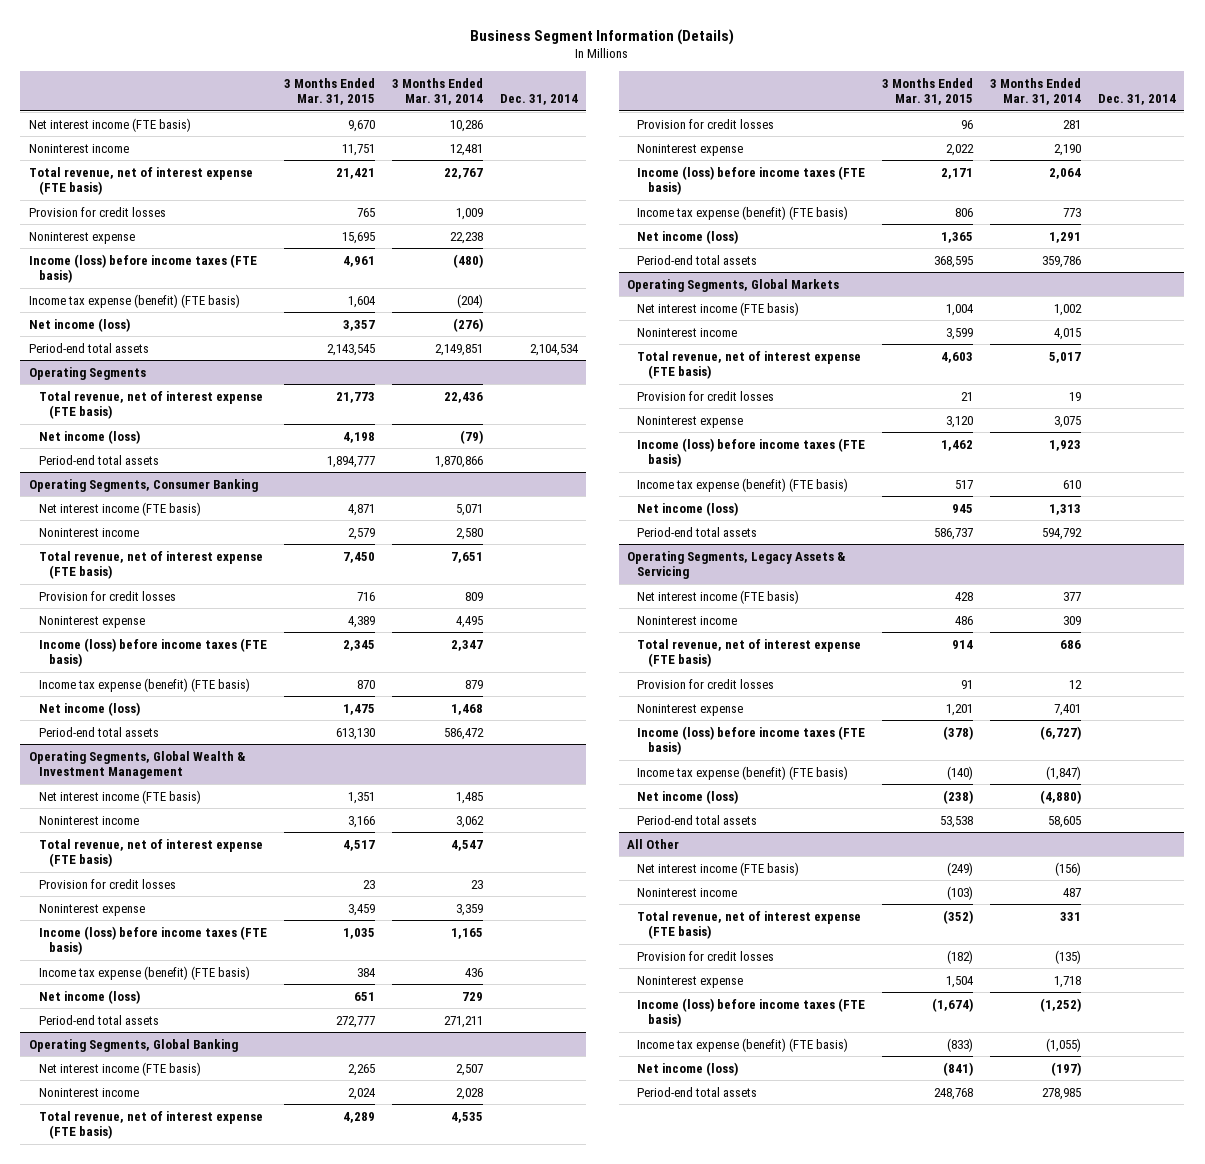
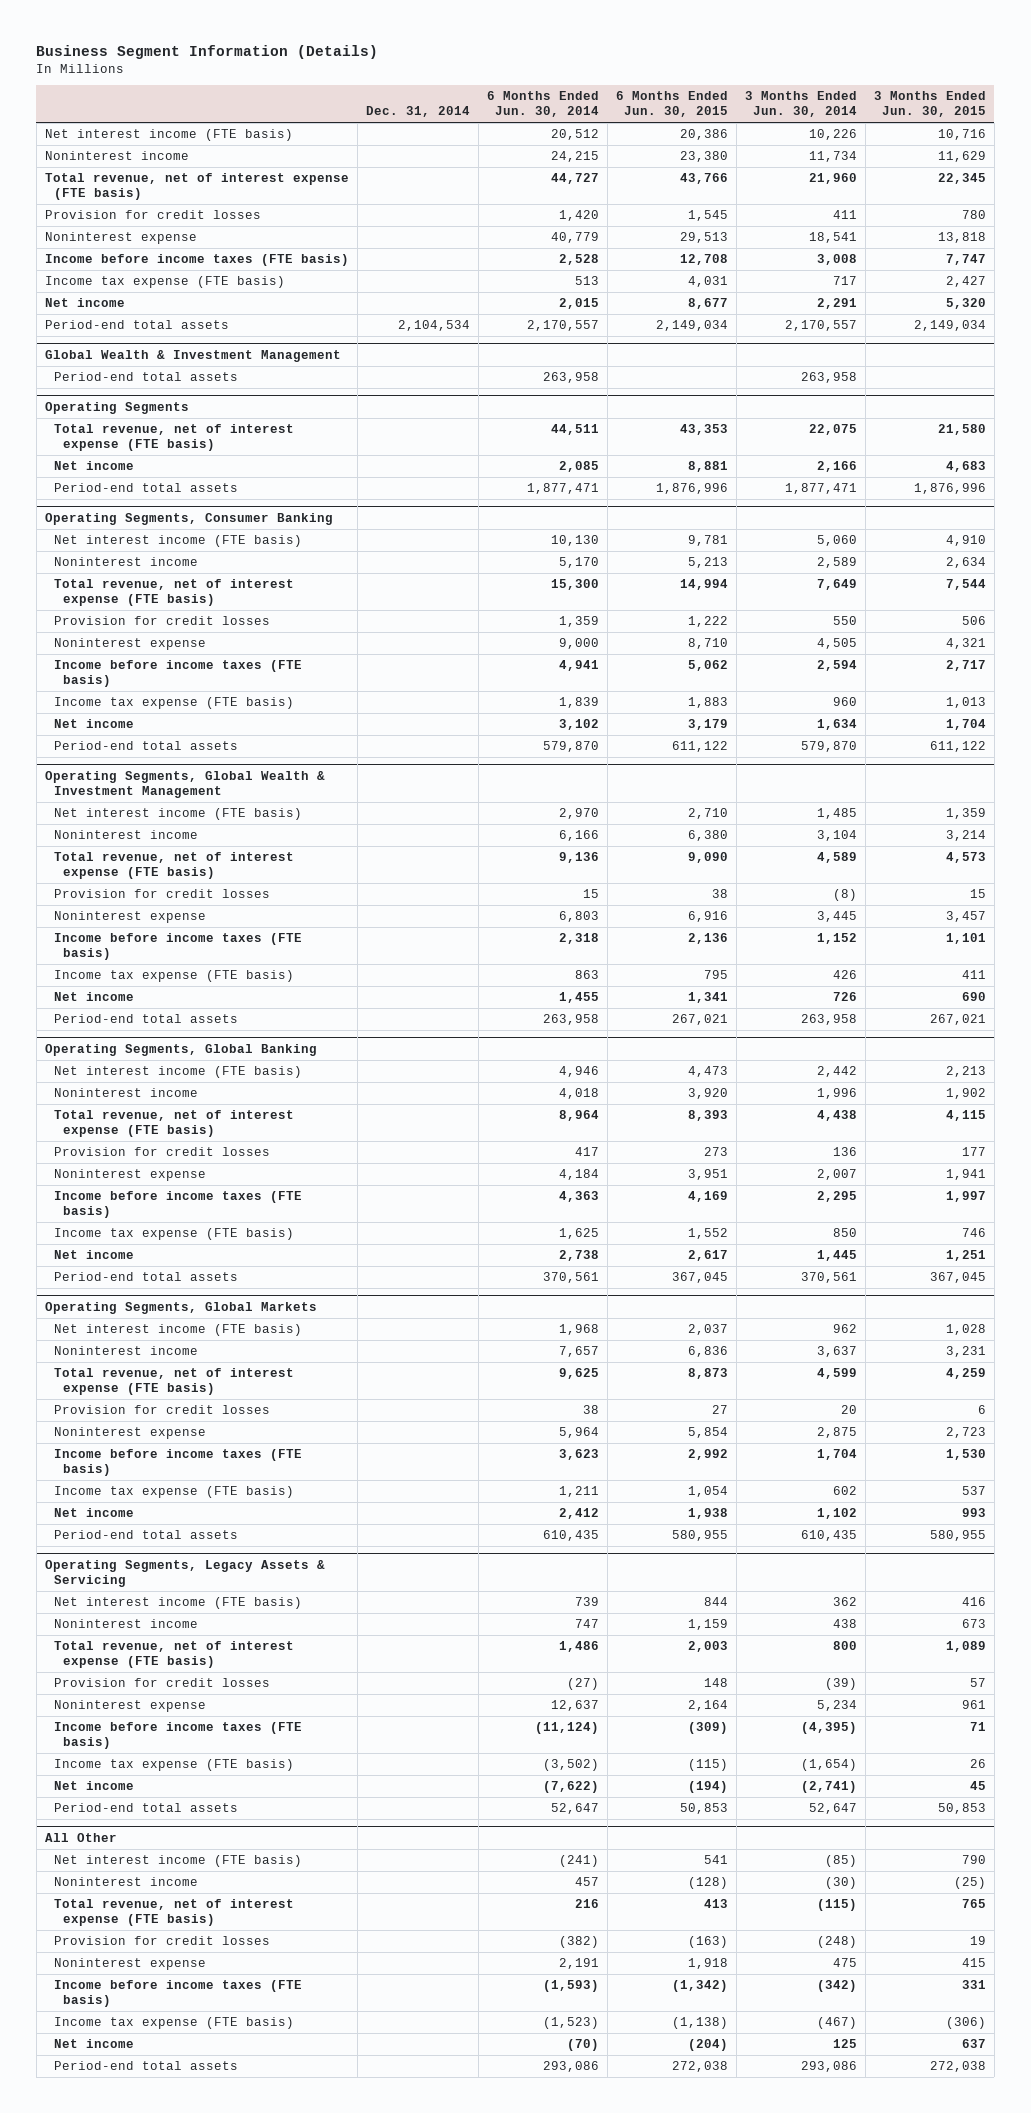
[283,78,375,106] 3 Months Ended Mar. 31, 2015 -> none
[391,78,483,106] 3 Months Ended Mar. 31, 2014 -> none
none -> [486,91,599,118] 6 Months Ended Jun. 30, 2014
none -> [615,91,728,118] 6 Months Ended Jun. 30, 2015
none -> [744,91,857,118] 3 Months Ended Jun. 30, 2014
none -> [873,91,986,118] 3 Months Ended Jun. 30, 2015
[28,253,257,284] Income (loss) before income taxes (FTE basis) -> [44,254,349,267] Income before income taxes (FTE basis)
[28,293,240,308] Income tax expense (benefit) (FTE basis) -> [44,276,285,289] Income tax expense (FTE basis)
[28,317,130,332] Net income (loss) -> [44,298,125,308] Net income
none -> [44,349,341,362] Global Wealth & Investment Management
none -> [53,372,238,382] Period-end total assets
[38,429,140,444] Net income (loss) -> [53,461,134,471] Net income
[38,637,267,668] Income (loss) before income taxes (FTE basis) -> [53,660,302,688] Income before income taxes (FTE basis)
[38,677,250,692] Income tax expense (benefit) (FTE basis) -> [53,697,294,710] Income tax expense (FTE basis)
[38,701,140,716] Net income (loss) -> [53,719,134,729] Net income
[38,925,267,956] Income (loss) before income taxes (FTE basis) -> [53,933,302,961] Income before income taxes (FTE basis)
[38,965,250,980] Income tax expense (benefit) (FTE basis) -> [53,970,294,983] Income tax expense (FTE basis)
[38,989,140,1004] Net income (loss) -> [53,992,134,1002] Net income
[637,165,866,196] Income (loss) before income taxes (FTE basis) -> [53,1191,302,1219] Income before income taxes (FTE basis)
[637,205,849,220] Income tax expense (benefit) (FTE basis) -> [53,1228,294,1241] Income tax expense (FTE basis)
[637,229,739,244] Net income (loss) -> [53,1250,134,1260] Net income
[637,437,866,468] Income (loss) before income taxes (FTE basis) -> [53,1449,302,1477] Income before income taxes (FTE basis)
[637,477,849,492] Income tax expense (benefit) (FTE basis) -> [53,1486,294,1499] Income tax expense (FTE basis)
[637,501,739,516] Net income (loss) -> [53,1508,134,1518] Net income
[637,725,866,756] Income (loss) before income taxes (FTE basis) -> [53,1722,302,1750] Income before income taxes (FTE basis)
[637,765,849,780] Income tax expense (benefit) (FTE basis) -> [53,1759,294,1772] Income tax expense (FTE basis)
[637,789,739,804] Net income (loss) -> [53,1781,134,1791] Net income
[637,997,866,1028] Income (loss) before income taxes (FTE basis) -> [53,1980,302,2008] Income before income taxes (FTE basis)
[637,1037,849,1052] Income tax expense (benefit) (FTE basis) -> [53,2017,294,2030] Income tax expense (FTE basis)
[637,1061,739,1076] Net income (loss) -> [53,2039,134,2049] Net income

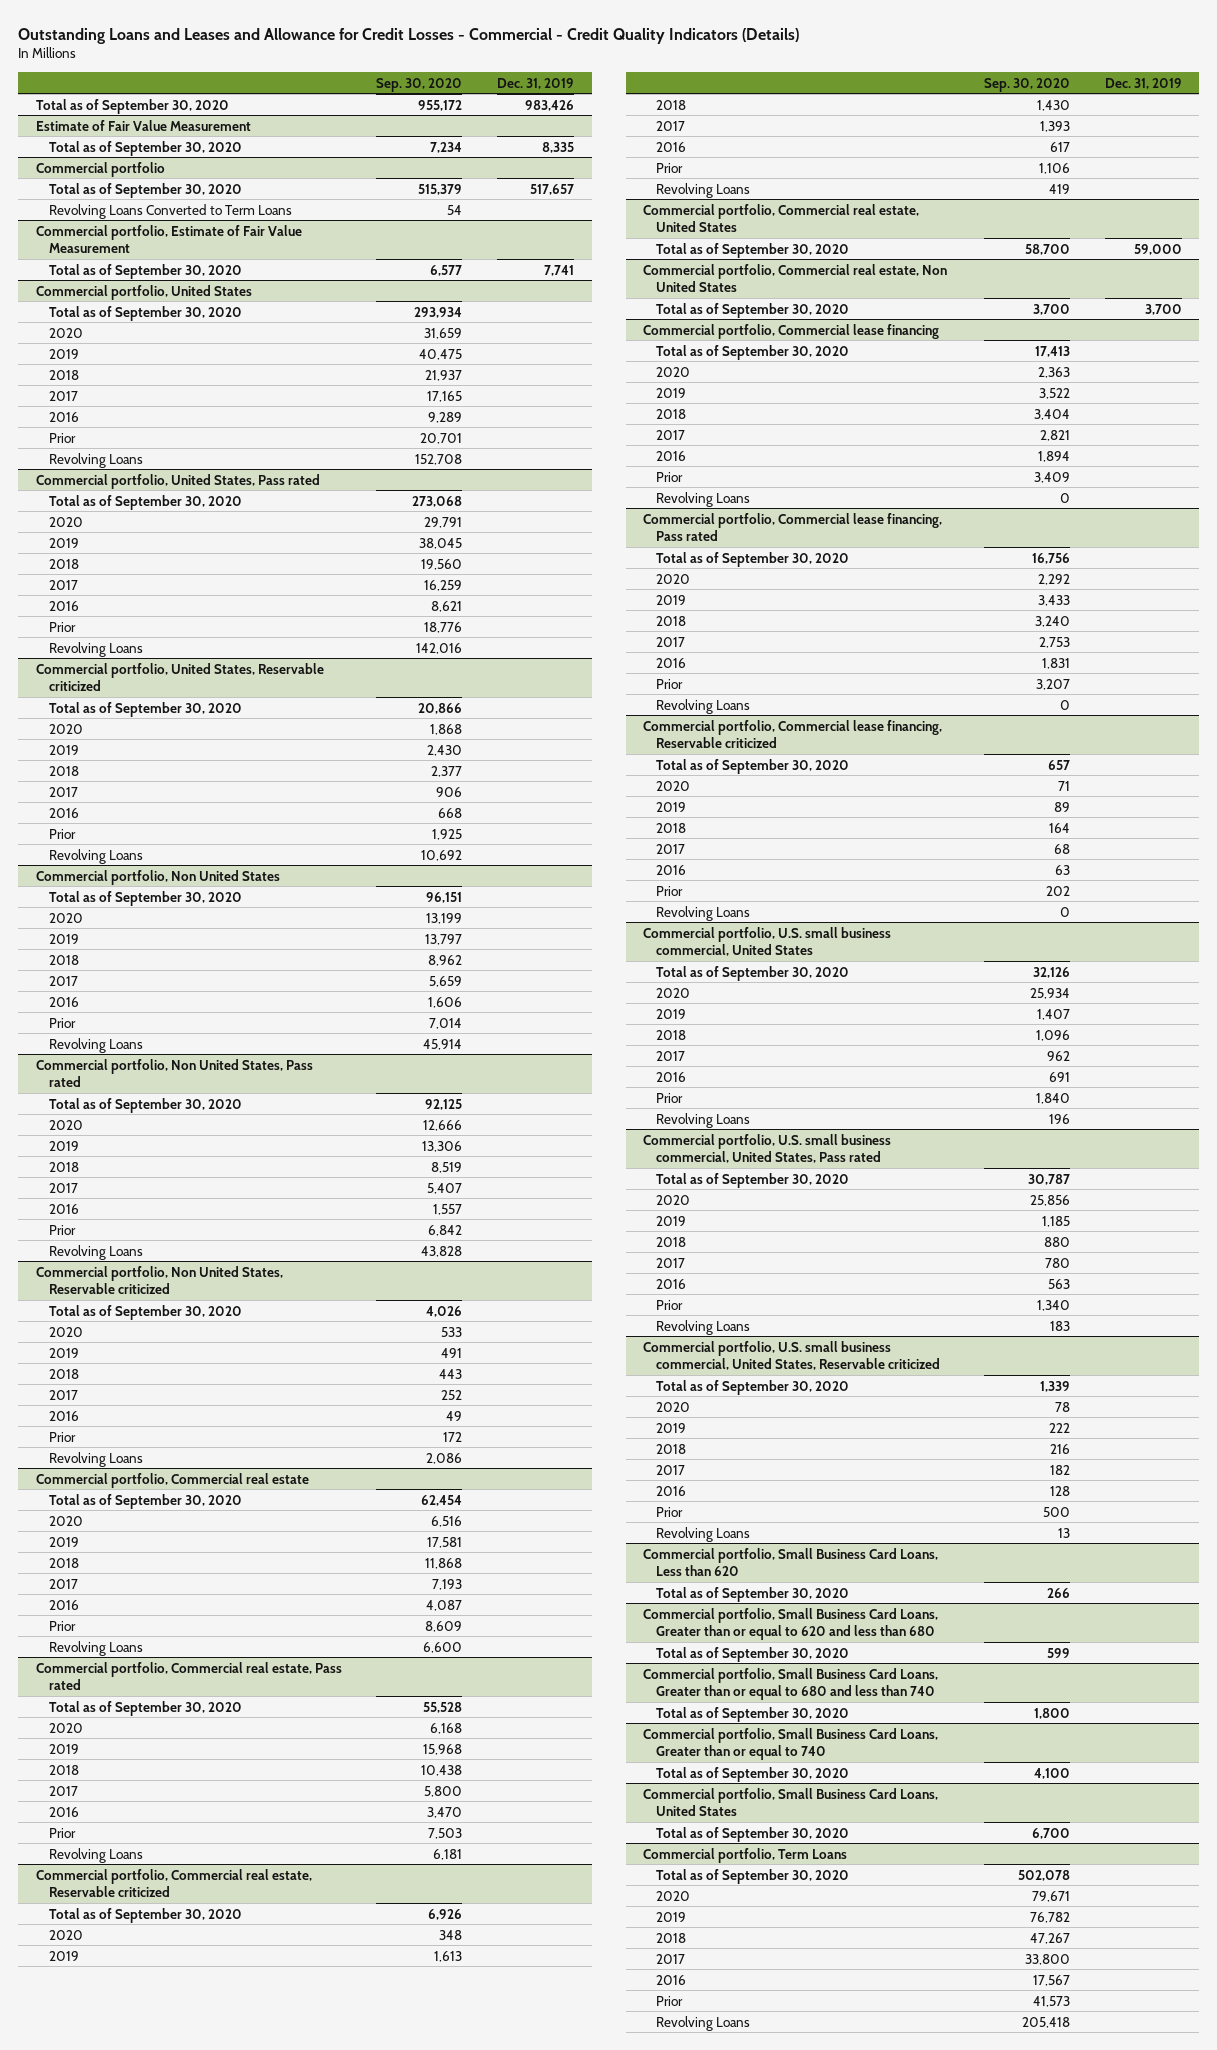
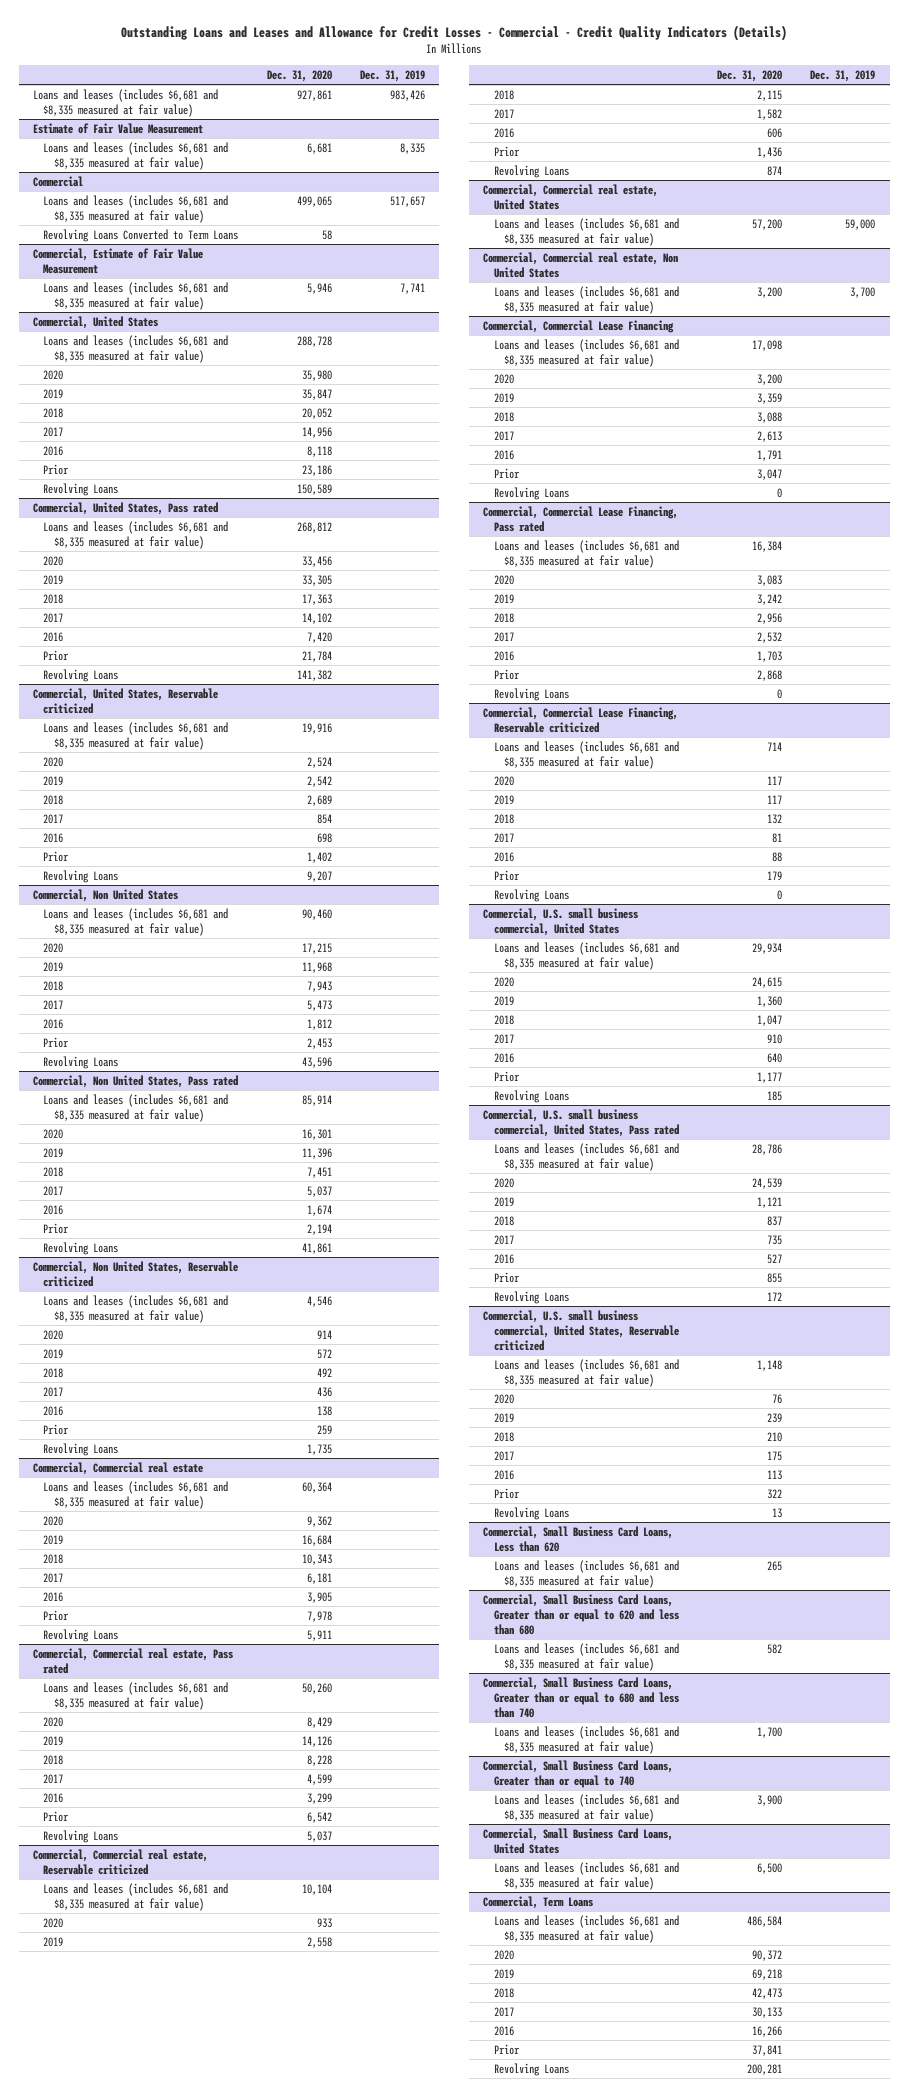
[376,77,463,92] Sep. 30, 2020 -> none
none -> [266,70,332,83] Dec. 31, 2020
[35,98,229,114] Total as of September 30, 2020 -> [33,88,219,117] Loans and leases (includes $6,681 and $8,335 measured at fair value)
[48,140,242,156] Total as of September 30, 2020 -> [43,141,229,170] Loans and leases (includes $6,681 and $8,335 measured at fair value)
[35,161,165,177] Commercial portfolio -> [33,175,84,187] Commercial
[48,182,242,198] Total as of September 30, 2020 -> [43,194,229,223] Loans and leases (includes $6,681 and $8,335 measured at fair value)
[35,224,302,253] Commercial portfolio, Estimate of Fair Value Measurement -> [33,247,204,274] Commercial, Estimate of Fair Value Measurement
[48,263,242,279] Total as of September 30, 2020 -> [43,281,229,310] Loans and leases (includes $6,681 and $8,335 measured at fair value)
[35,284,252,300] Commercial portfolio, United States -> [33,315,159,329] Commercial, United States
[48,305,242,321] Total as of September 30, 2020 -> [43,334,229,363] Loans and leases (includes $6,681 and $8,335 measured at fair value)
[35,473,320,489] Commercial portfolio, United States, Pass rated -> [33,501,219,515] Commercial, United States, Pass rated
[48,494,242,510] Total as of September 30, 2020 -> [43,520,229,549] Loans and leases (includes $6,681 and $8,335 measured at fair value)
[35,662,324,691] Commercial portfolio, United States, Reservable criticized -> [33,687,219,714] Commercial, United States, Reservable criticized
[48,701,242,717] Total as of September 30, 2020 -> [43,721,229,750] Loans and leases (includes $6,681 and $8,335 measured at fair value)
[35,869,280,885] Commercial portfolio, Non United States -> [33,888,179,902] Commercial, Non United States
[48,890,242,906] Total as of September 30, 2020 -> [43,907,229,936] Loans and leases (includes $6,681 and $8,335 measured at fair value)
[35,1058,313,1087] Commercial portfolio, Non United States, Pass rated -> [33,1074,239,1088] Commercial, Non United States, Pass rated
[48,1097,242,1113] Total as of September 30, 2020 -> [43,1093,229,1122] Loans and leases (includes $6,681 and $8,335 measured at fair value)
[35,1265,283,1294] Commercial portfolio, Non United States, Reservable criticized -> [33,1260,239,1287] Commercial, Non United States, Reservable criticized
[48,1304,242,1320] Total as of September 30, 2020 -> [43,1294,229,1323] Loans and leases (includes $6,681 and $8,335 measured at fair value)
[35,1472,309,1488] Commercial portfolio, Commercial real estate -> [33,1461,204,1475] Commercial, Commercial real estate
[48,1493,242,1509] Total as of September 30, 2020 -> [43,1480,229,1509] Loans and leases (includes $6,681 and $8,335 measured at fair value)
[35,1661,342,1690] Commercial portfolio, Commercial real estate, Pass rated -> [33,1647,234,1674] Commercial, Commercial real estate, Pass rated
[48,1700,242,1716] Total as of September 30, 2020 -> [43,1681,229,1710] Loans and leases (includes $6,681 and $8,335 measured at fair value)
[35,1868,312,1897] Commercial portfolio, Commercial real estate, Reservable criticized -> [33,1848,209,1875] Commercial, Commercial real estate, Reservable criticized
[48,1907,242,1923] Total as of September 30, 2020 -> [43,1882,229,1911] Loans and leases (includes $6,681 and $8,335 measured at fair value)
[643,203,920,232] Commercial portfolio, Commercial real estate, United States -> [483,183,659,210] Commercial, Commercial real estate, United States
[656,242,850,258] Total as of September 30, 2020 -> [493,217,679,246] Loans and leases (includes $6,681 and $8,335 measured at fair value)
[643,263,948,292] Commercial portfolio, Commercial real estate, Non United States -> [483,251,679,278] Commercial, Commercial real estate, Non United States
[656,302,850,318] Total as of September 30, 2020 -> [493,285,679,314] Loans and leases (includes $6,681 and $8,335 measured at fair value)
[643,323,940,339] Commercial portfolio, Commercial lease financing -> [483,319,675,333] Commercial, Commercial Lease Financing
[656,344,850,360] Total as of September 30, 2020 -> [493,338,679,367] Loans and leases (includes $6,681 and $8,335 measured at fair value)
[643,512,943,541] Commercial portfolio, Commercial lease financing, Pass rated -> [483,505,679,532] Commercial, Commercial Lease Financing, Pass rated
[656,551,850,567] Total as of September 30, 2020 -> [493,539,679,568] Loans and leases (includes $6,681 and $8,335 measured at fair value)
[643,719,943,748] Commercial portfolio, Commercial lease financing, Reservable criticized -> [483,706,679,733] Commercial, Commercial Lease Financing, Reservable criticized
[656,758,850,774] Total as of September 30, 2020 -> [493,740,679,769] Loans and leases (includes $6,681 and $8,335 measured at fair value)
[643,926,892,956] Commercial portfolio, U.S. small business commercial, United States -> [483,907,639,936] Commercial, U.S. small business commercial, United States
[656,965,850,981] Total as of September 30, 2020 -> [493,941,679,970] Loans and leases (includes $6,681 and $8,335 measured at fair value)
[643,1133,892,1163] Commercial portfolio, U.S. small business commercial, United States, Pass rated -> [483,1108,679,1137] Commercial, U.S. small business commercial, United States, Pass rated
[656,1172,850,1188] Total as of September 30, 2020 -> [493,1142,679,1171] Loans and leases (includes $6,681 and $8,335 measured at fair value)
[643,1340,941,1370] Commercial portfolio, U.S. small business commercial, United States, Reservable criticized -> [483,1309,679,1352] Commercial, U.S. small business commercial, United States, Reservable criticized
[656,1379,850,1395] Total as of September 30, 2020 -> [493,1358,679,1387] Loans and leases (includes $6,681 and $8,335 measured at fair value)
[643,1547,939,1576] Commercial portfolio, Small Business Card Loans, Less than 620 -> [483,1525,674,1552] Commercial, Small Business Card Loans, Less than 620
[656,1586,850,1602] Total as of September 30, 2020 -> [493,1559,679,1588] Loans and leases (includes $6,681 and $8,335 measured at fair value)
[643,1607,939,1640] Commercial portfolio, Small Business Card Loans, Greater than or equal to 620 and less than 680 -> [483,1593,679,1636] Commercial, Small Business Card Loans, Greater than or equal to 620 and less than 680
[656,1646,850,1662] Total as of September 30, 2020 -> [493,1642,679,1671] Loans and leases (includes $6,681 and $8,335 measured at fair value)
[643,1667,939,1700] Commercial portfolio, Small Business Card Loans, Greater than or equal to 680 and less than 740 -> [483,1676,679,1719] Commercial, Small Business Card Loans, Greater than or equal to 680 and less than 740
[656,1706,850,1722] Total as of September 30, 2020 -> [493,1725,679,1754] Loans and leases (includes $6,681 and $8,335 measured at fair value)
[643,1727,939,1760] Commercial portfolio, Small Business Card Loans, Greater than or equal to 740 -> [483,1759,674,1788] Commercial, Small Business Card Loans, Greater than or equal to 740
[656,1766,850,1782] Total as of September 30, 2020 -> [493,1793,679,1822] Loans and leases (includes $6,681 and $8,335 measured at fair value)
[643,1787,939,1816] Commercial portfolio, Small Business Card Loans, United States -> [483,1827,674,1854] Commercial, Small Business Card Loans, United States
[656,1826,850,1842] Total as of September 30, 2020 -> [493,1861,679,1890] Loans and leases (includes $6,681 and $8,335 measured at fair value)
[643,1847,848,1863] Commercial portfolio, Term Loans -> [483,1895,594,1909] Commercial, Term Loans
[656,1868,850,1884] Total as of September 30, 2020 -> [493,1914,679,1943] Loans and leases (includes $6,681 and $8,335 measured at fair value)

